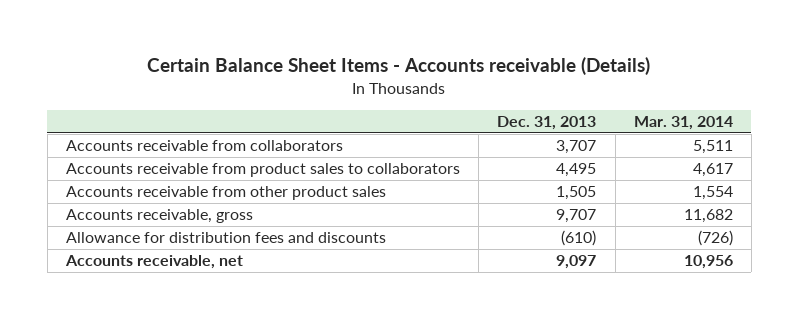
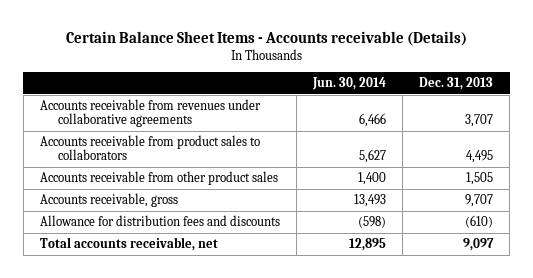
[633,116,733,131] Mar. 31, 2014 -> none
none -> [312,77,387,91] Jun. 30, 2014
[65,140,343,152] Accounts receivable from collaborators -> [40,99,262,128] Accounts receivable from revenues under collaborative agreements
[64,255,243,270] Accounts receivable, net -> [40,237,219,252] Total accounts receivable, net

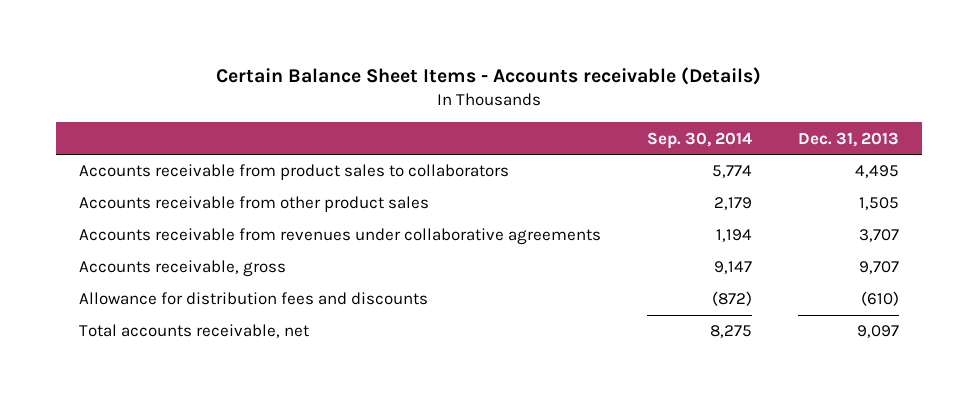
[312,77,387,91] Jun. 30, 2014 -> none
none -> [646,131,752,149] Sep. 30, 2014
[40,99,262,128] Accounts receivable from revenues under collaborative agreements -> [78,228,601,246] Accounts receivable from revenues under collaborative agreements

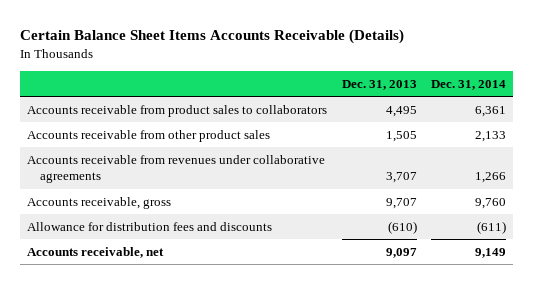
[215,67,761,86] Certain Balance Sheet Items - Accounts receivable (Details) -> [20,29,405,45] Certain Balance Sheet Items Accounts Receivable (Details)
[646,131,752,149] Sep. 30, 2014 -> none
none -> [431,79,507,90] Dec. 31, 2014
[78,324,309,339] Total accounts receivable, net -> [27,246,165,258] Accounts receivable, net

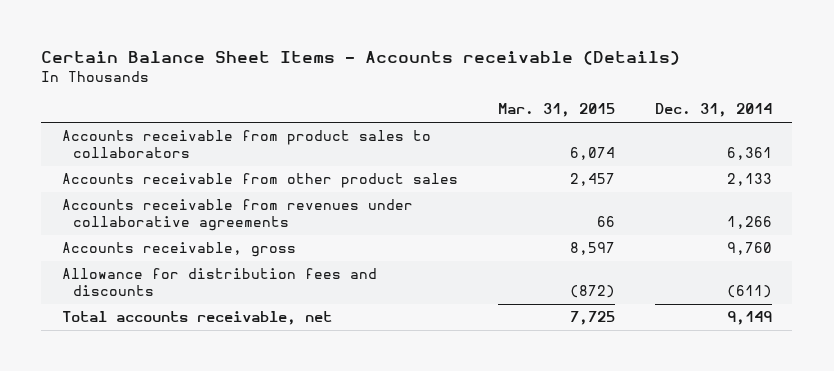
[20,29,405,45] Certain Balance Sheet Items Accounts Receivable (Details) -> [41,51,681,66] Certain Balance Sheet Items - Accounts receivable (Details)
[341,79,417,90] Dec. 31, 2013 -> none
none -> [497,103,615,118] Mar. 31, 2015
[27,246,165,258] Accounts receivable, net -> [61,311,332,326] Total accounts receivable, net

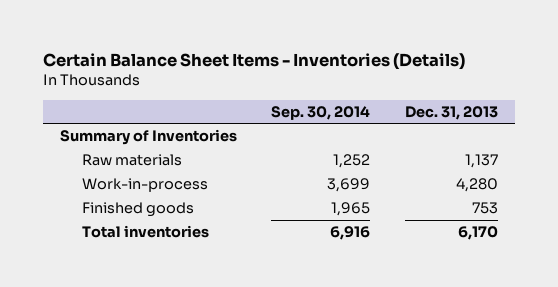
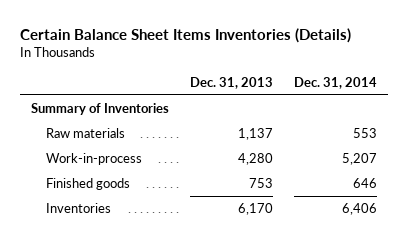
[43,52,466,70] Certain Balance Sheet Items - Inventories (Details) -> [19,27,351,43] Certain Balance Sheet Items Inventories (Details)
[271,105,371,120] Sep. 30, 2014 -> none
none -> [294,76,378,89] Dec. 31, 2014
[81,225,209,239] Total inventories -> [46,203,112,214] Inventories

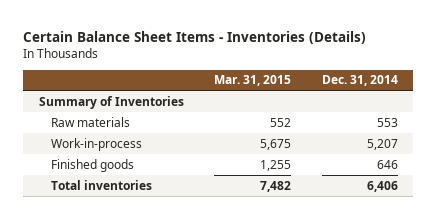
[19,27,351,43] Certain Balance Sheet Items Inventories (Details) -> [23,30,367,44] Certain Balance Sheet Items - Inventories (Details)
[189,76,273,89] Dec. 31, 2013 -> none
none -> [214,75,292,87] Mar. 31, 2015
[46,203,112,214] Inventories -> [50,179,152,190] Total inventories

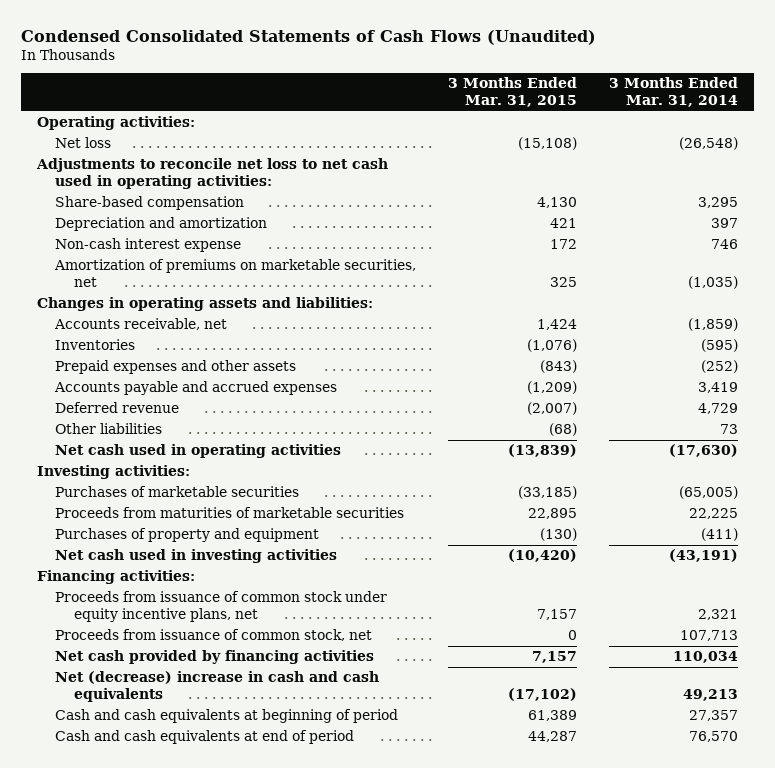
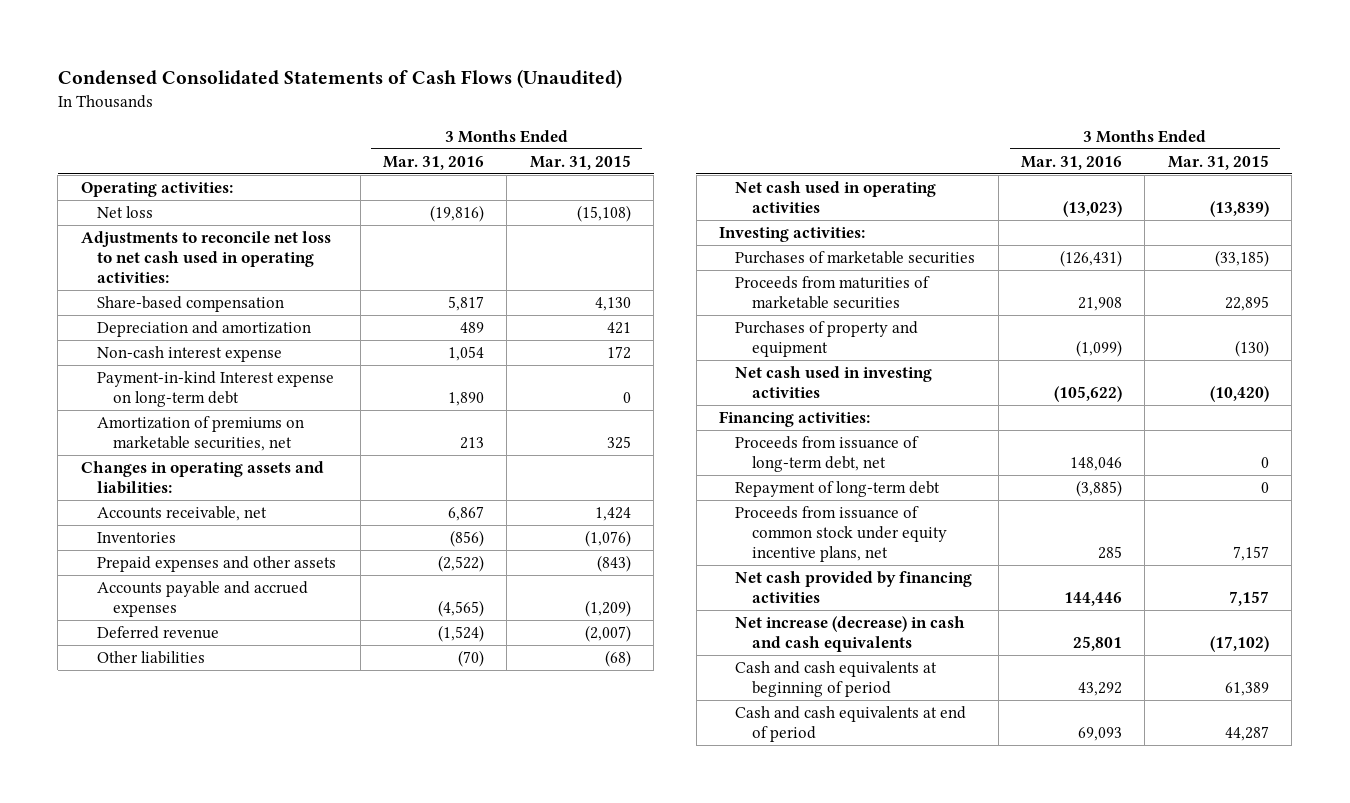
[609,77,739,108] 3 Months Ended Mar. 31, 2014 -> none
none -> [382,155,484,170] Mar. 31, 2016
none -> [97,370,335,407] Payment-in-kind Interest expense on long-term debt
none -> [735,435,920,472] Proceeds from issuance of long-term debt, net
none -> [735,480,941,497] Repayment of long-term debt
[55,629,373,642] Proceeds from issuance of common stock, net -> none
[55,671,380,703] Net (decrease) increase in cash and cash equivalents -> [735,615,966,652] Net increase (decrease) in cash and cash equivalents

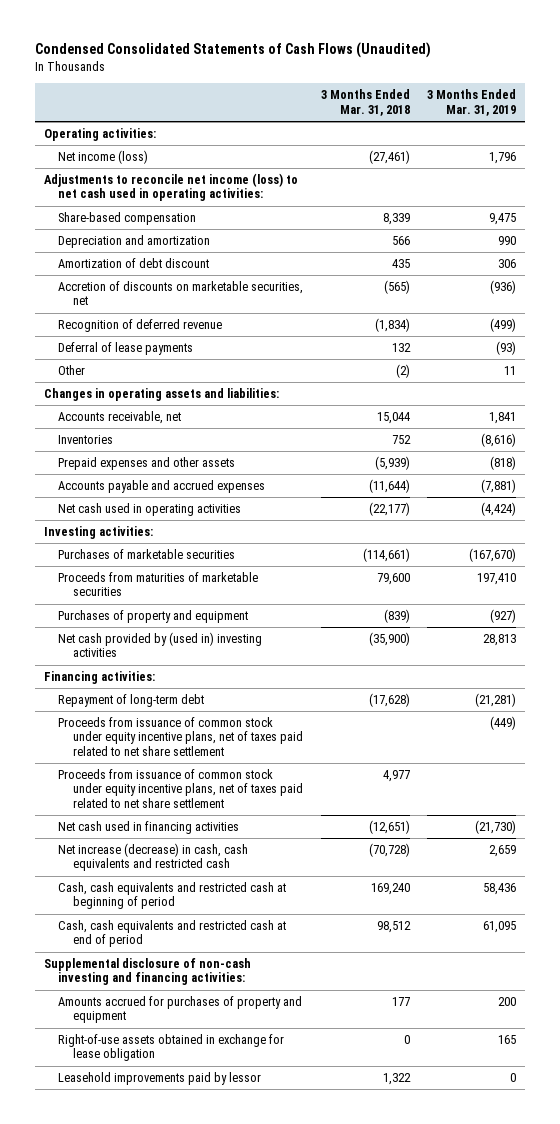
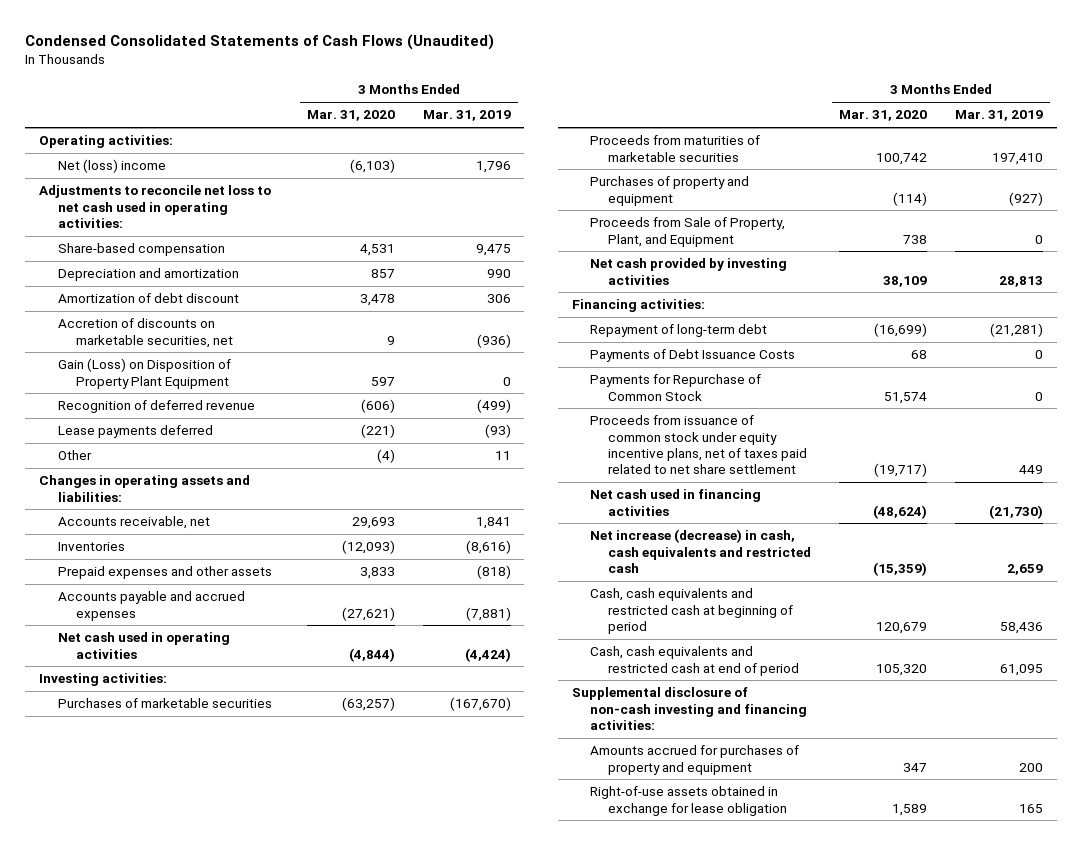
[320,89,410,116] 3 Months Ended Mar. 31, 2018 -> none
none -> [306,110,395,122] Mar. 31, 2020
[58,150,149,165] Net income (loss) -> [57,159,166,174] Net (loss) income
[44,173,299,202] Adjustments to reconcile net income (loss) to net cash used in operating activities: -> [39,185,272,228] Adjustments to reconcile net loss to net cash used in operating activities:
none -> [57,358,231,389] Gain (Loss) on Disposition of Property Plant Equipment
[58,342,194,356] Deferral of lease payments -> [57,425,213,439] Lease payments deferred
none -> [589,217,785,247] Proceeds from Sale of Property, Plant, and Equipment
[58,632,263,658] Net cash provided by (used in) investing activities -> [589,258,787,285] Net cash provided by investing activities
[58,769,303,808] Proceeds from issuance of common stock under equity incentive plans, net of taxes paid related to net share settlement -> none
none -> [589,349,795,363] Payments of Debt Issuance Costs
none -> [589,374,761,401] Payments for Repurchase of Common Stock
[490,716,517,731] (449) -> [1019,465,1044,475] 449
[58,1072,262,1086] Leasehold improvements paid by lessor -> none

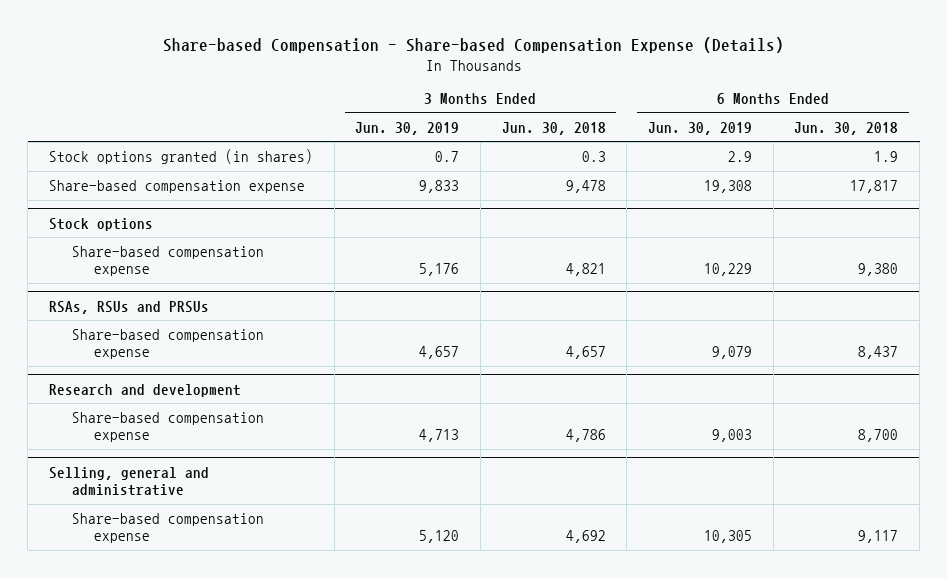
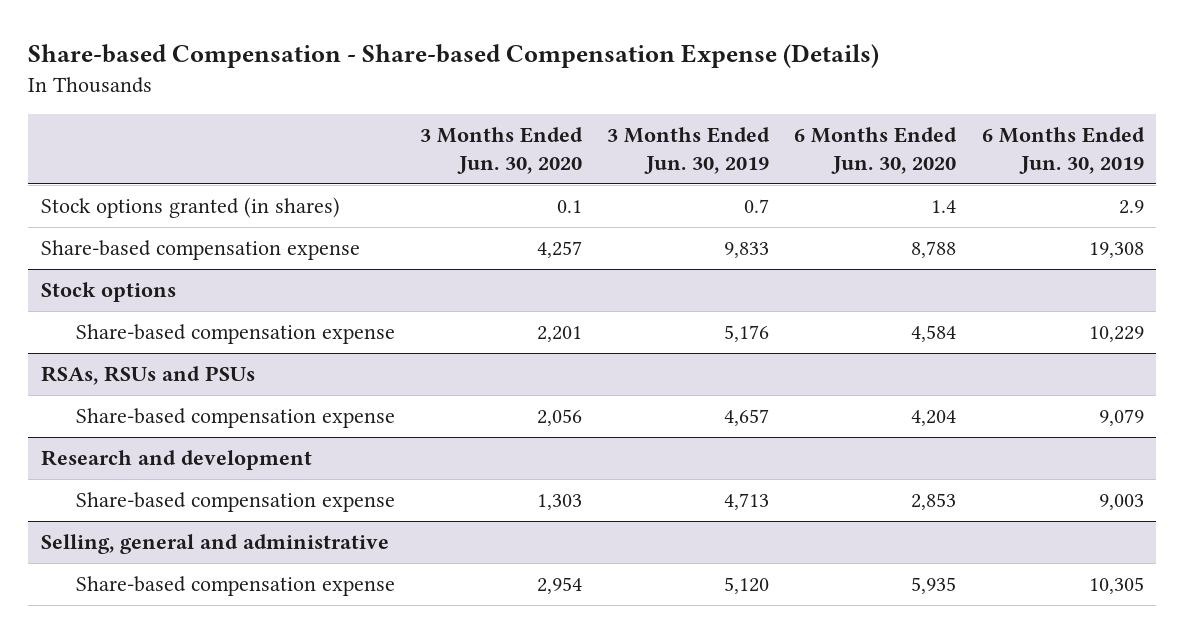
[501,121,606,135] Jun. 30, 2018 -> none
[794,121,899,135] Jun. 30, 2018 -> none
none -> [419,127,583,174] 3 Months Ended Jun. 30, 2020
none -> [794,127,958,174] 6 Months Ended Jun. 30, 2020
[48,300,209,314] RSAs, RSUs and PRSUs -> [40,366,255,386] RSAs, RSUs and PSUs

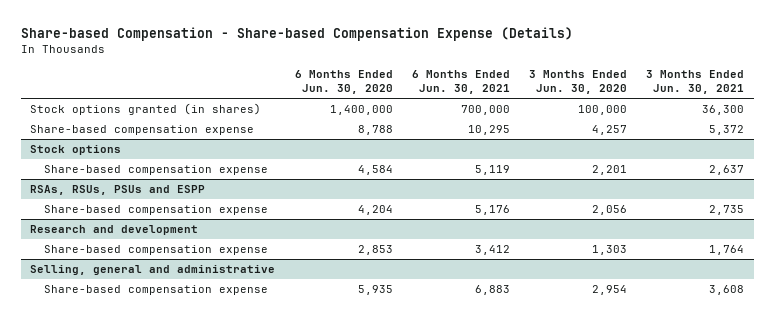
[607,127,771,174] 3 Months Ended Jun. 30, 2019 -> none
[981,127,1145,174] 6 Months Ended Jun. 30, 2019 -> none
none -> [411,70,510,95] 6 Months Ended Jun. 30, 2021
none -> [646,70,745,95] 3 Months Ended Jun. 30, 2021
[556,200,582,214] 0.1 -> [577,105,627,116] 100,000
[931,200,957,214] 1.4 -> [329,105,393,116] 1,400,000
[40,366,255,386] RSAs, RSUs and PSUs -> [30,185,206,196] RSAs, RSUs, PSUs and ESPP

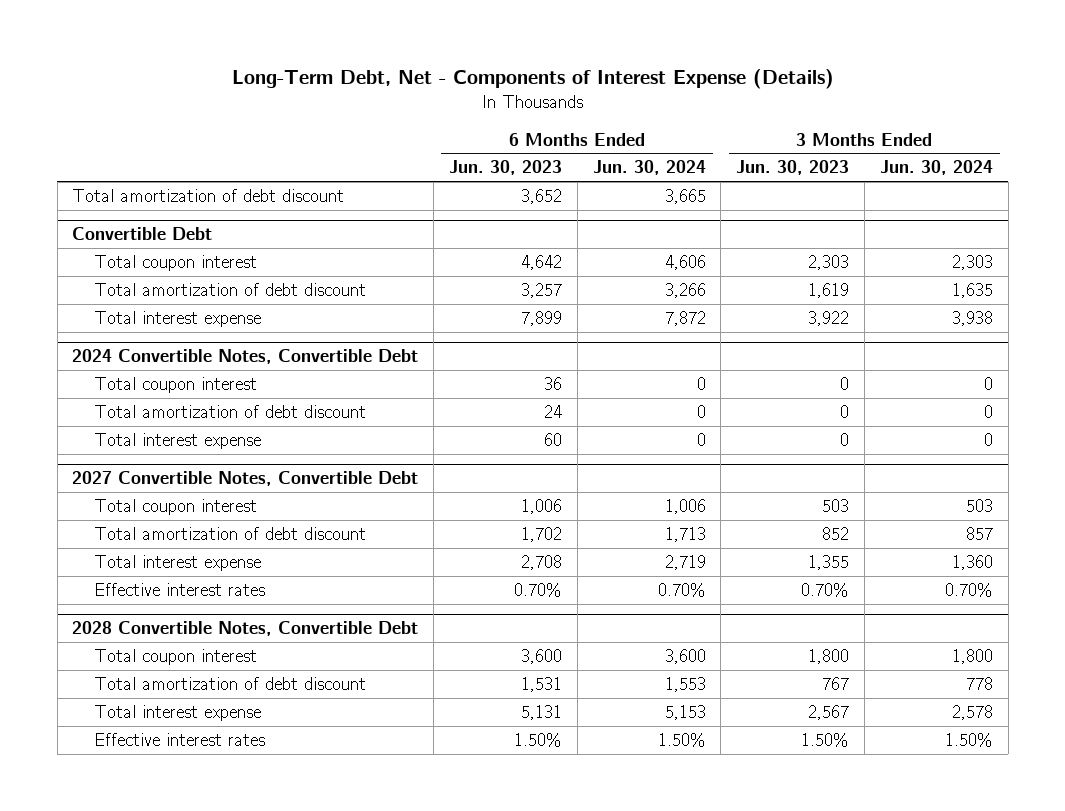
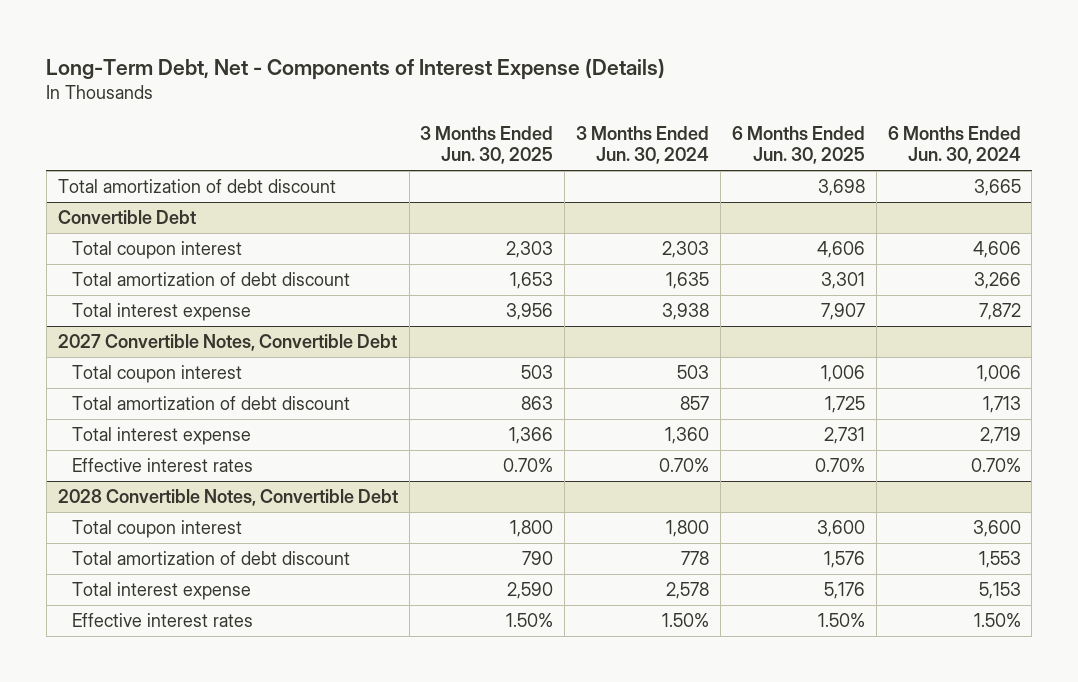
[449,160,563,176] Jun. 30, 2023 -> none
[736,160,850,176] Jun. 30, 2023 -> none
none -> [420,125,554,165] 3 Months Ended Jun. 30, 2025
none -> [731,125,865,165] 6 Months Ended Jun. 30, 2025
[72,349,419,365] 2024 Convertible Notes, Convertible Debt -> none
[93,376,257,393] Total coupon interest -> none
[93,404,366,418] Total amortization of debt discount -> none
[93,432,261,449] Total interest expense -> none

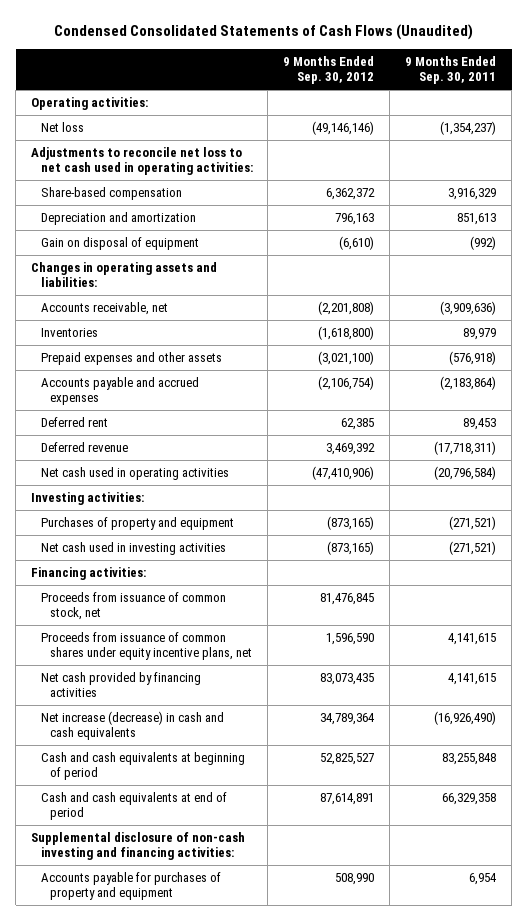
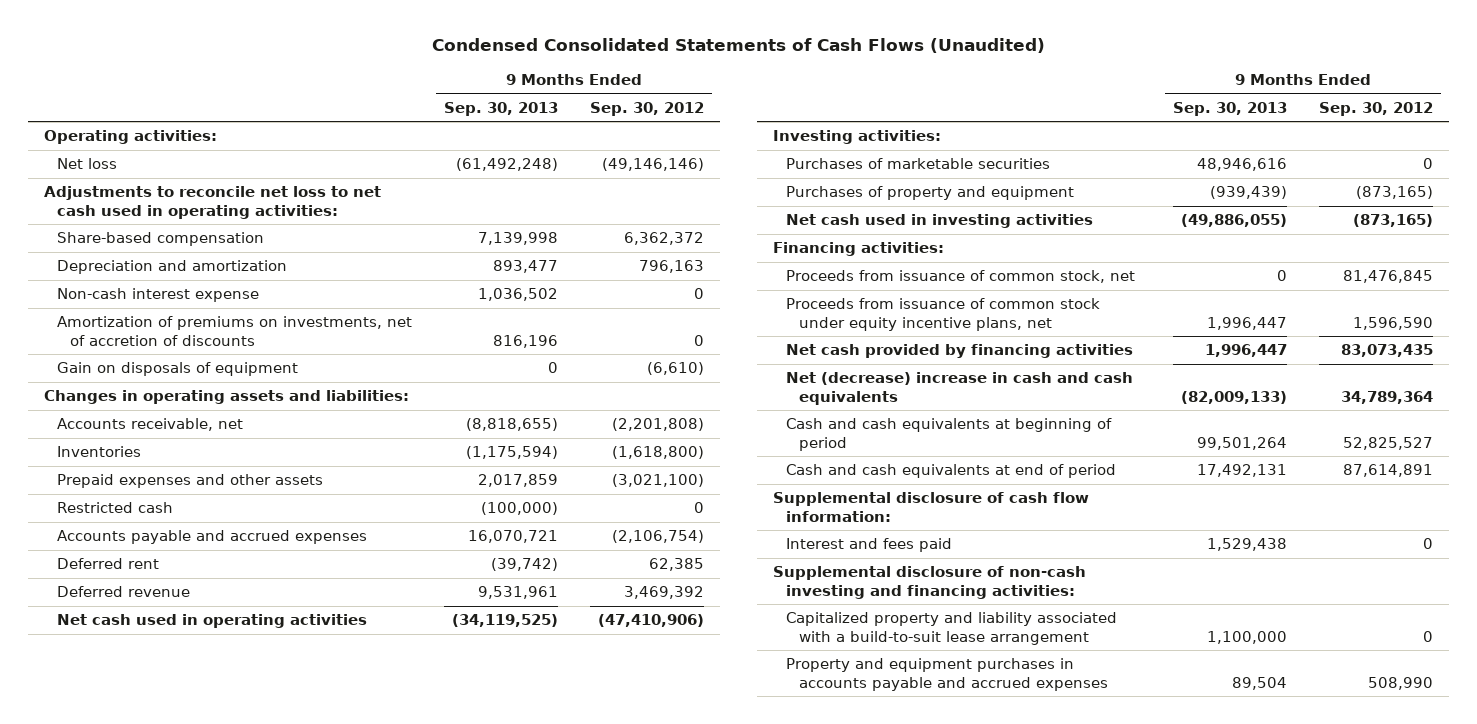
[405,55,497,85] 9 Months Ended Sep. 30, 2011 -> none
none -> [444,101,559,116] Sep. 30, 2013
none -> [57,288,260,303] Non-cash interest expense
none -> [57,316,413,346] Amortization of premiums on investments, net of accretion of discounts
[40,236,199,250] Gain on disposal of equipment -> [57,362,299,377] Gain on disposals of equipment
none -> [57,502,174,514] Restricted cash
none -> [786,158,1051,170] Purchases of marketable securities
[40,631,252,661] Proceeds from issuance of common shares under equity incentive plans, net -> [786,298,1101,331] Proceeds from issuance of common stock under equity incentive plans, net
[40,710,224,741] Net increase (decrease) in cash and cash equivalents -> [786,372,1134,405] Net (decrease) increase in cash and cash equivalents
none -> [772,492,1089,522] Supplemental disclosure of cash flow information:
none -> [786,538,953,553] Interest and fees paid
none -> [786,612,1118,645] Capitalized property and liability associated with a build-to-suit lease arrangement
[40,871,221,901] Accounts payable for purchases of property and equipment -> [786,658,1109,691] Property and equipment purchases in accounts payable and accrued expenses

